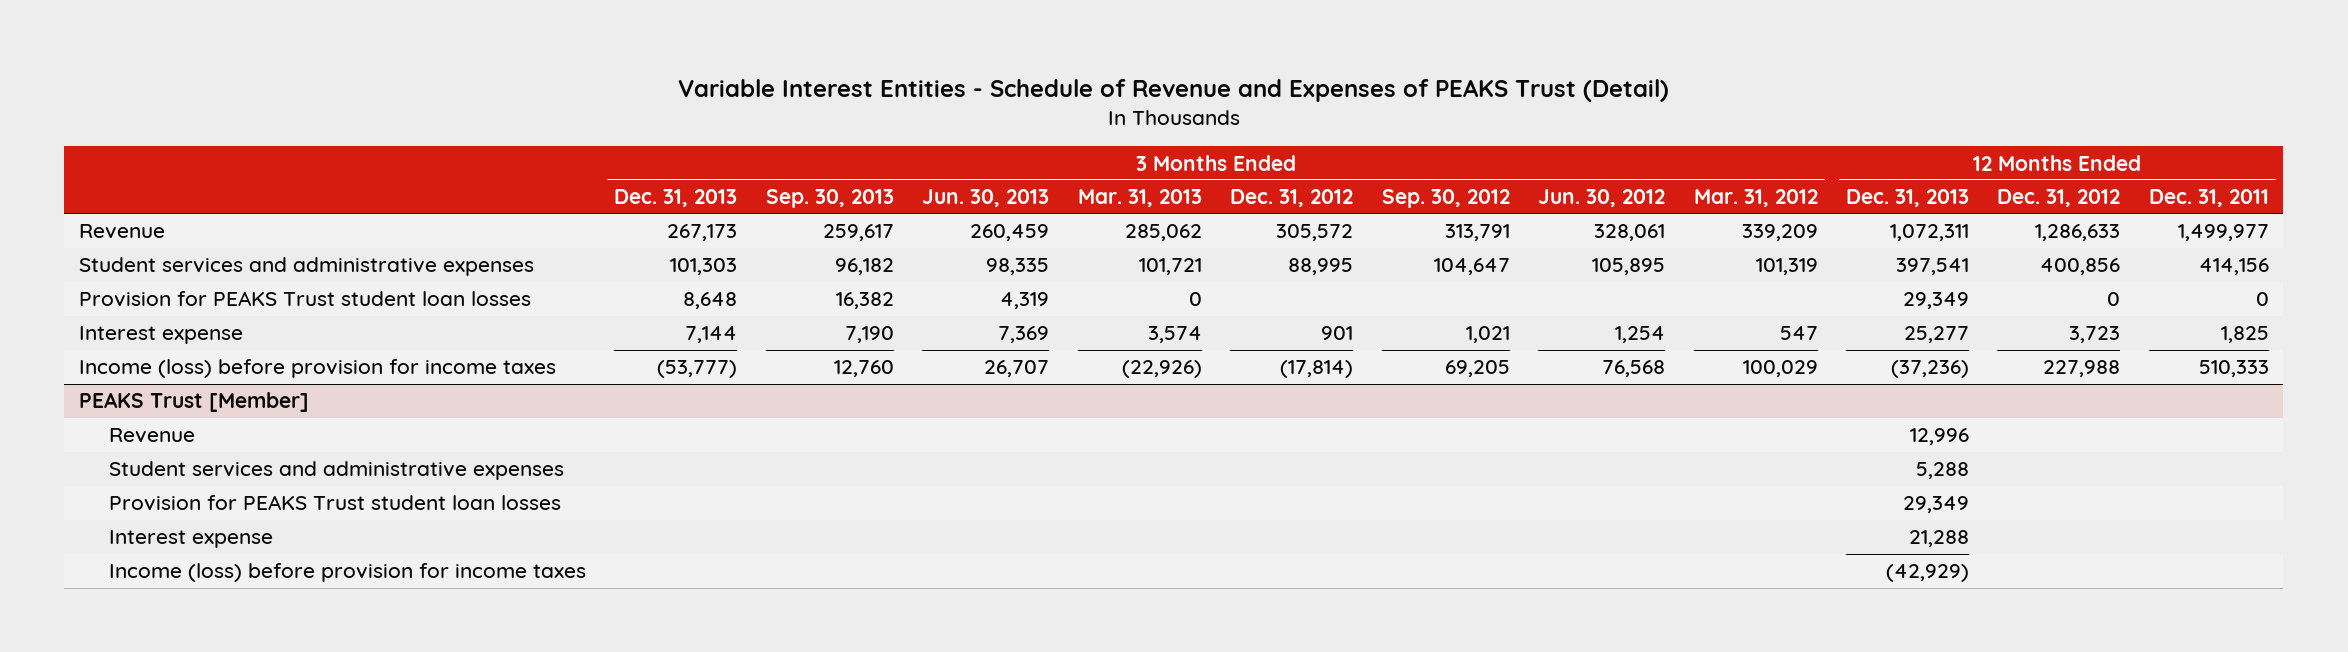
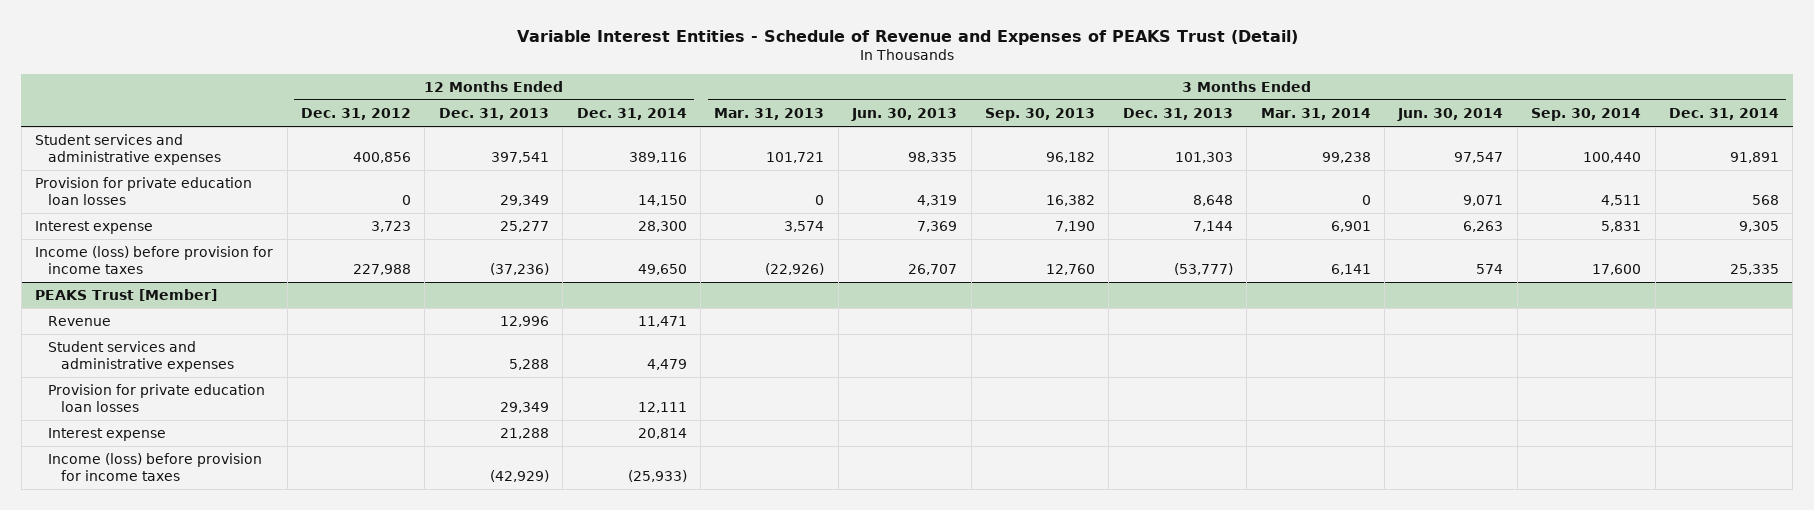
[1230,189,1354,208] Dec. 31, 2012 -> none
[1381,189,1510,209] Sep. 30, 2012 -> none
[1538,189,1666,208] Jun. 30, 2012 -> none
[1693,189,1818,208] Mar. 31, 2012 -> none
[2148,189,2269,208] Dec. 31, 2011 -> none
none -> [576,107,687,120] Dec. 31, 2014
none -> [1260,107,1371,120] Mar. 31, 2014
none -> [1397,107,1504,121] Jun. 30, 2014
none -> [1531,107,1642,121] Sep. 30, 2014
none -> [1668,107,1779,120] Dec. 31, 2014
[78,224,165,240] Revenue -> none
[78,291,531,308] Provision for PEAKS Trust student loan losses -> [35,176,253,206] Provision for private education loan losses
[108,495,561,512] Provision for PEAKS Trust student loan losses -> [48,383,266,413] Provision for private education loan losses

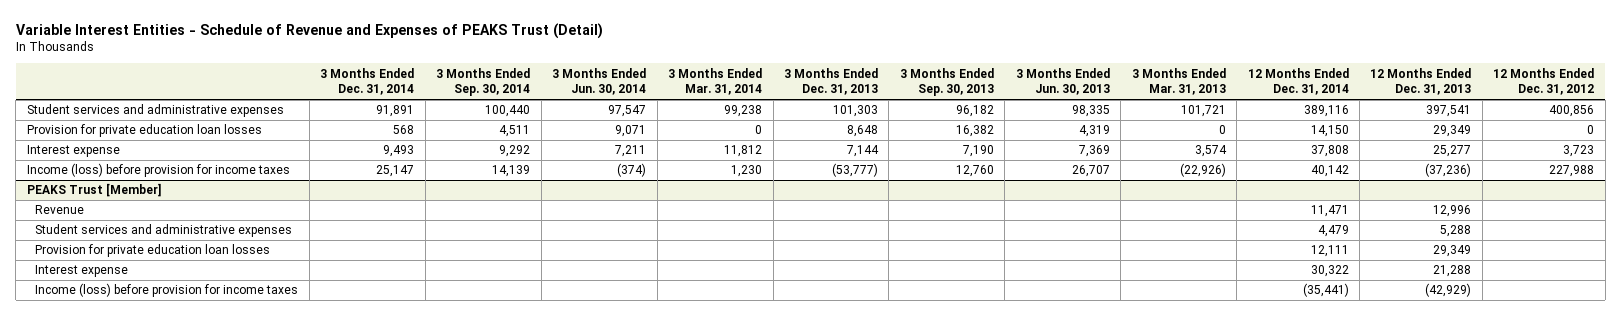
[637,220,687,232] 28,300 -> [1310,145,1349,158] 37,808
[1330,220,1371,232] 6,901 -> [724,145,763,158] 11,812
[1463,220,1504,232] 6,263 -> [615,145,647,158] 7,211
[1601,220,1642,232] 5,831 -> [499,145,531,158] 9,292
[1738,220,1779,232] 9,305 -> [383,145,415,158] 9,493
[637,264,687,276] 49,650 -> [1310,165,1349,178] 40,142
[1330,264,1371,276] 6,141 -> [731,165,763,178] 1,230
[1476,264,1504,275] 574 -> [617,163,647,178] (374)
[1592,264,1642,276] 17,600 -> [492,165,531,178] 14,139
[1729,264,1779,276] 25,335 -> [376,165,415,178] 25,147
[637,427,687,439] 20,814 -> [1310,265,1349,278] 30,322
[627,470,687,483] (25,933) -> [1302,283,1349,298] (35,441)

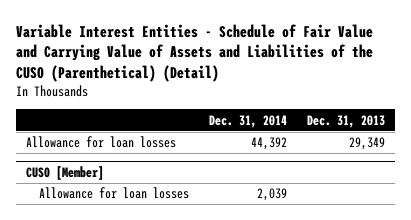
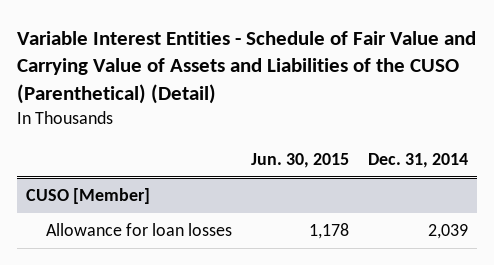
[306,114,385,128] Dec. 31, 2013 -> none
none -> [250,153,349,169] Jun. 30, 2015
[25,136,176,149] Allowance for loan losses -> none

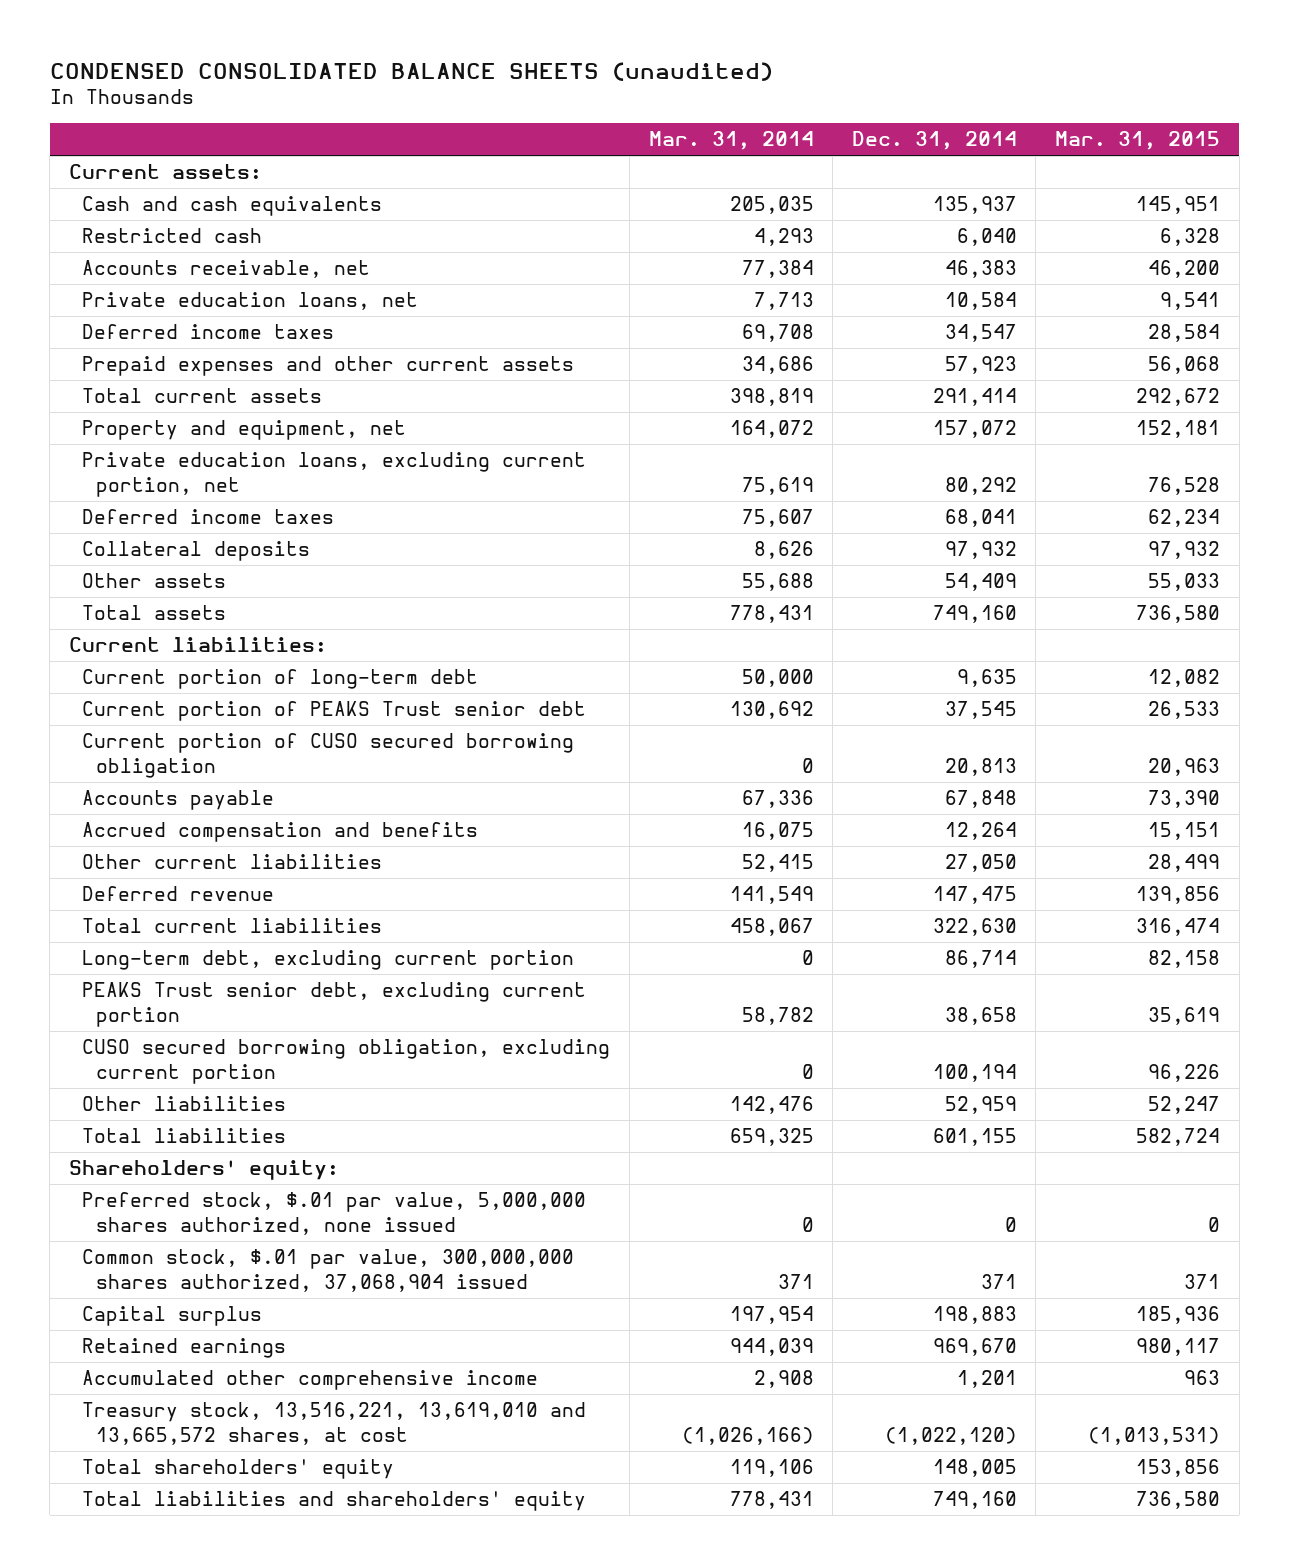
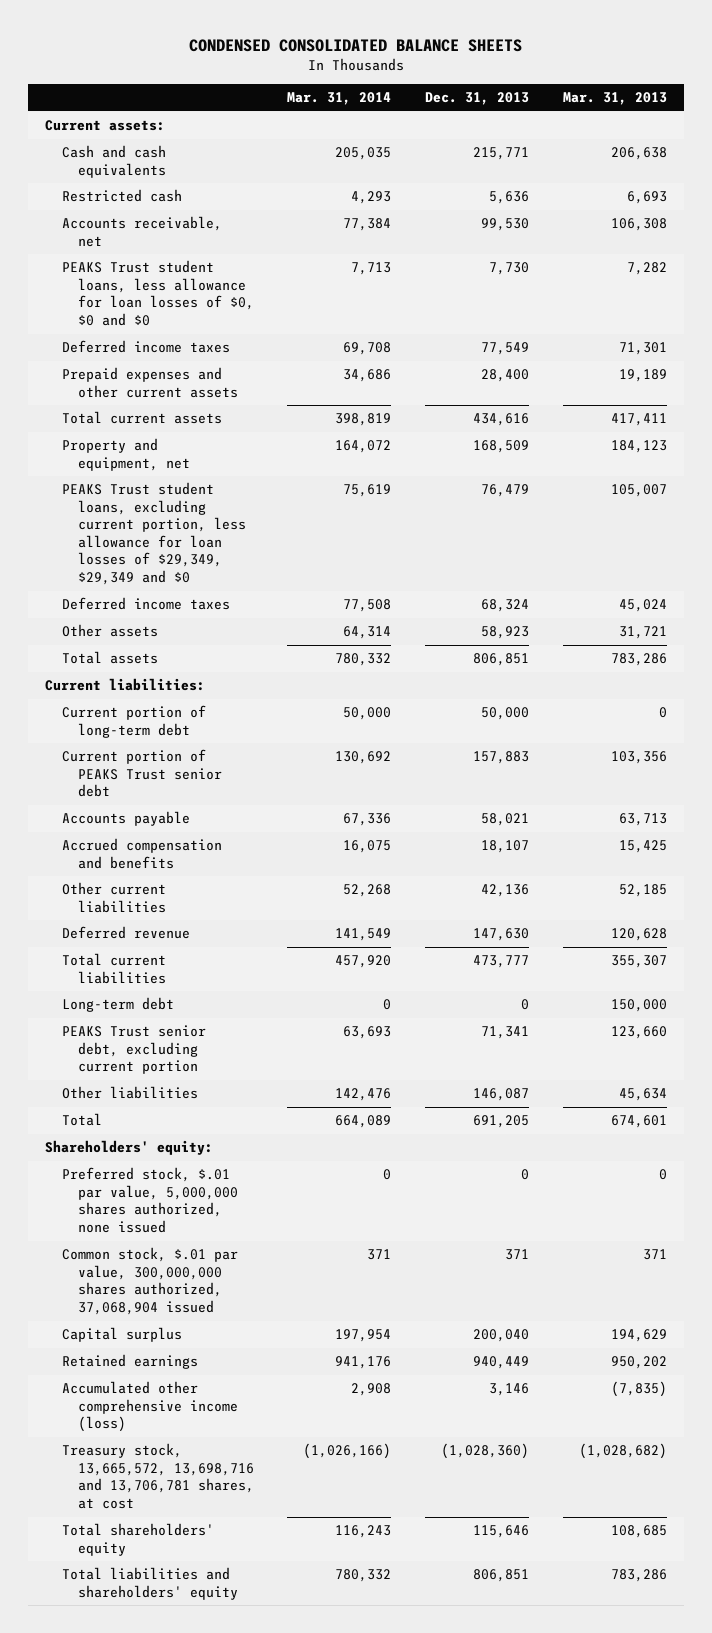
[49,61,773,81] CONDENSED CONSOLIDATED BALANCE SHEETS (unaudited) -> [189,38,523,52] CONDENSED CONSOLIDATED BALANCE SHEETS
[851,131,1017,151] Dec. 31, 2014 -> none
[1054,131,1220,151] Mar. 31, 2015 -> none
none -> [425,92,530,106] Dec. 31, 2013
none -> [562,92,667,106] Mar. 31, 2013
[82,292,419,311] Private education loans, net -> [61,260,254,326] PEAKS Trust student loans, less allowance for loan losses of $0, $0 and $0
[82,541,311,562] Collateral deposits -> none
[82,452,587,497] Private education loans, excluding current portion, net -> [61,482,246,586] PEAKS Trust student loans, excluding current portion, less allowance for loan losses of $29,349, $29,349 and $0
[741,509,814,528] 75,607 -> [343,599,392,613] 77,508
[741,573,814,592] 55,688 -> [343,626,392,640] 64,314
[729,605,814,624] 778,431 -> [335,653,392,667] 780,332
[82,733,575,778] Current portion of CUSO secured borrowing obligation -> none
[741,854,814,873] 52,415 -> [343,884,392,898] 52,268
[82,1039,611,1084] CUSO secured borrowing obligation, excluding current portion -> none
[729,918,814,937] 458,067 -> [335,955,392,969] 457,920
[82,950,575,971] Long-term debt, excluding current portion -> [61,997,174,1013] Long-term debt
[741,1006,814,1025] 58,782 -> [343,1026,392,1040] 63,693
[82,1128,287,1144] Total liabilities -> [61,1113,102,1127] Total
[729,1128,814,1147] 659,325 -> [335,1115,392,1129] 664,089
[729,1338,814,1357] 944,039 -> [335,1356,392,1370] 941,176
[82,1370,539,1391] Accumulated other comprehensive income -> [61,1381,238,1433] Accumulated other comprehensive income (loss)
[82,1402,587,1445] Treasury stock, 13,516,221, 13,619,010 and 13,665,572 shares, at cost -> [61,1443,254,1509] Treasury stock, 13,665,572, 13,698,716 and 13,706,781 shares, at cost
[729,1459,814,1478] 119,106 -> [335,1525,392,1539] 116,243
[729,1491,814,1510] 778,431 -> [335,1569,392,1583] 780,332

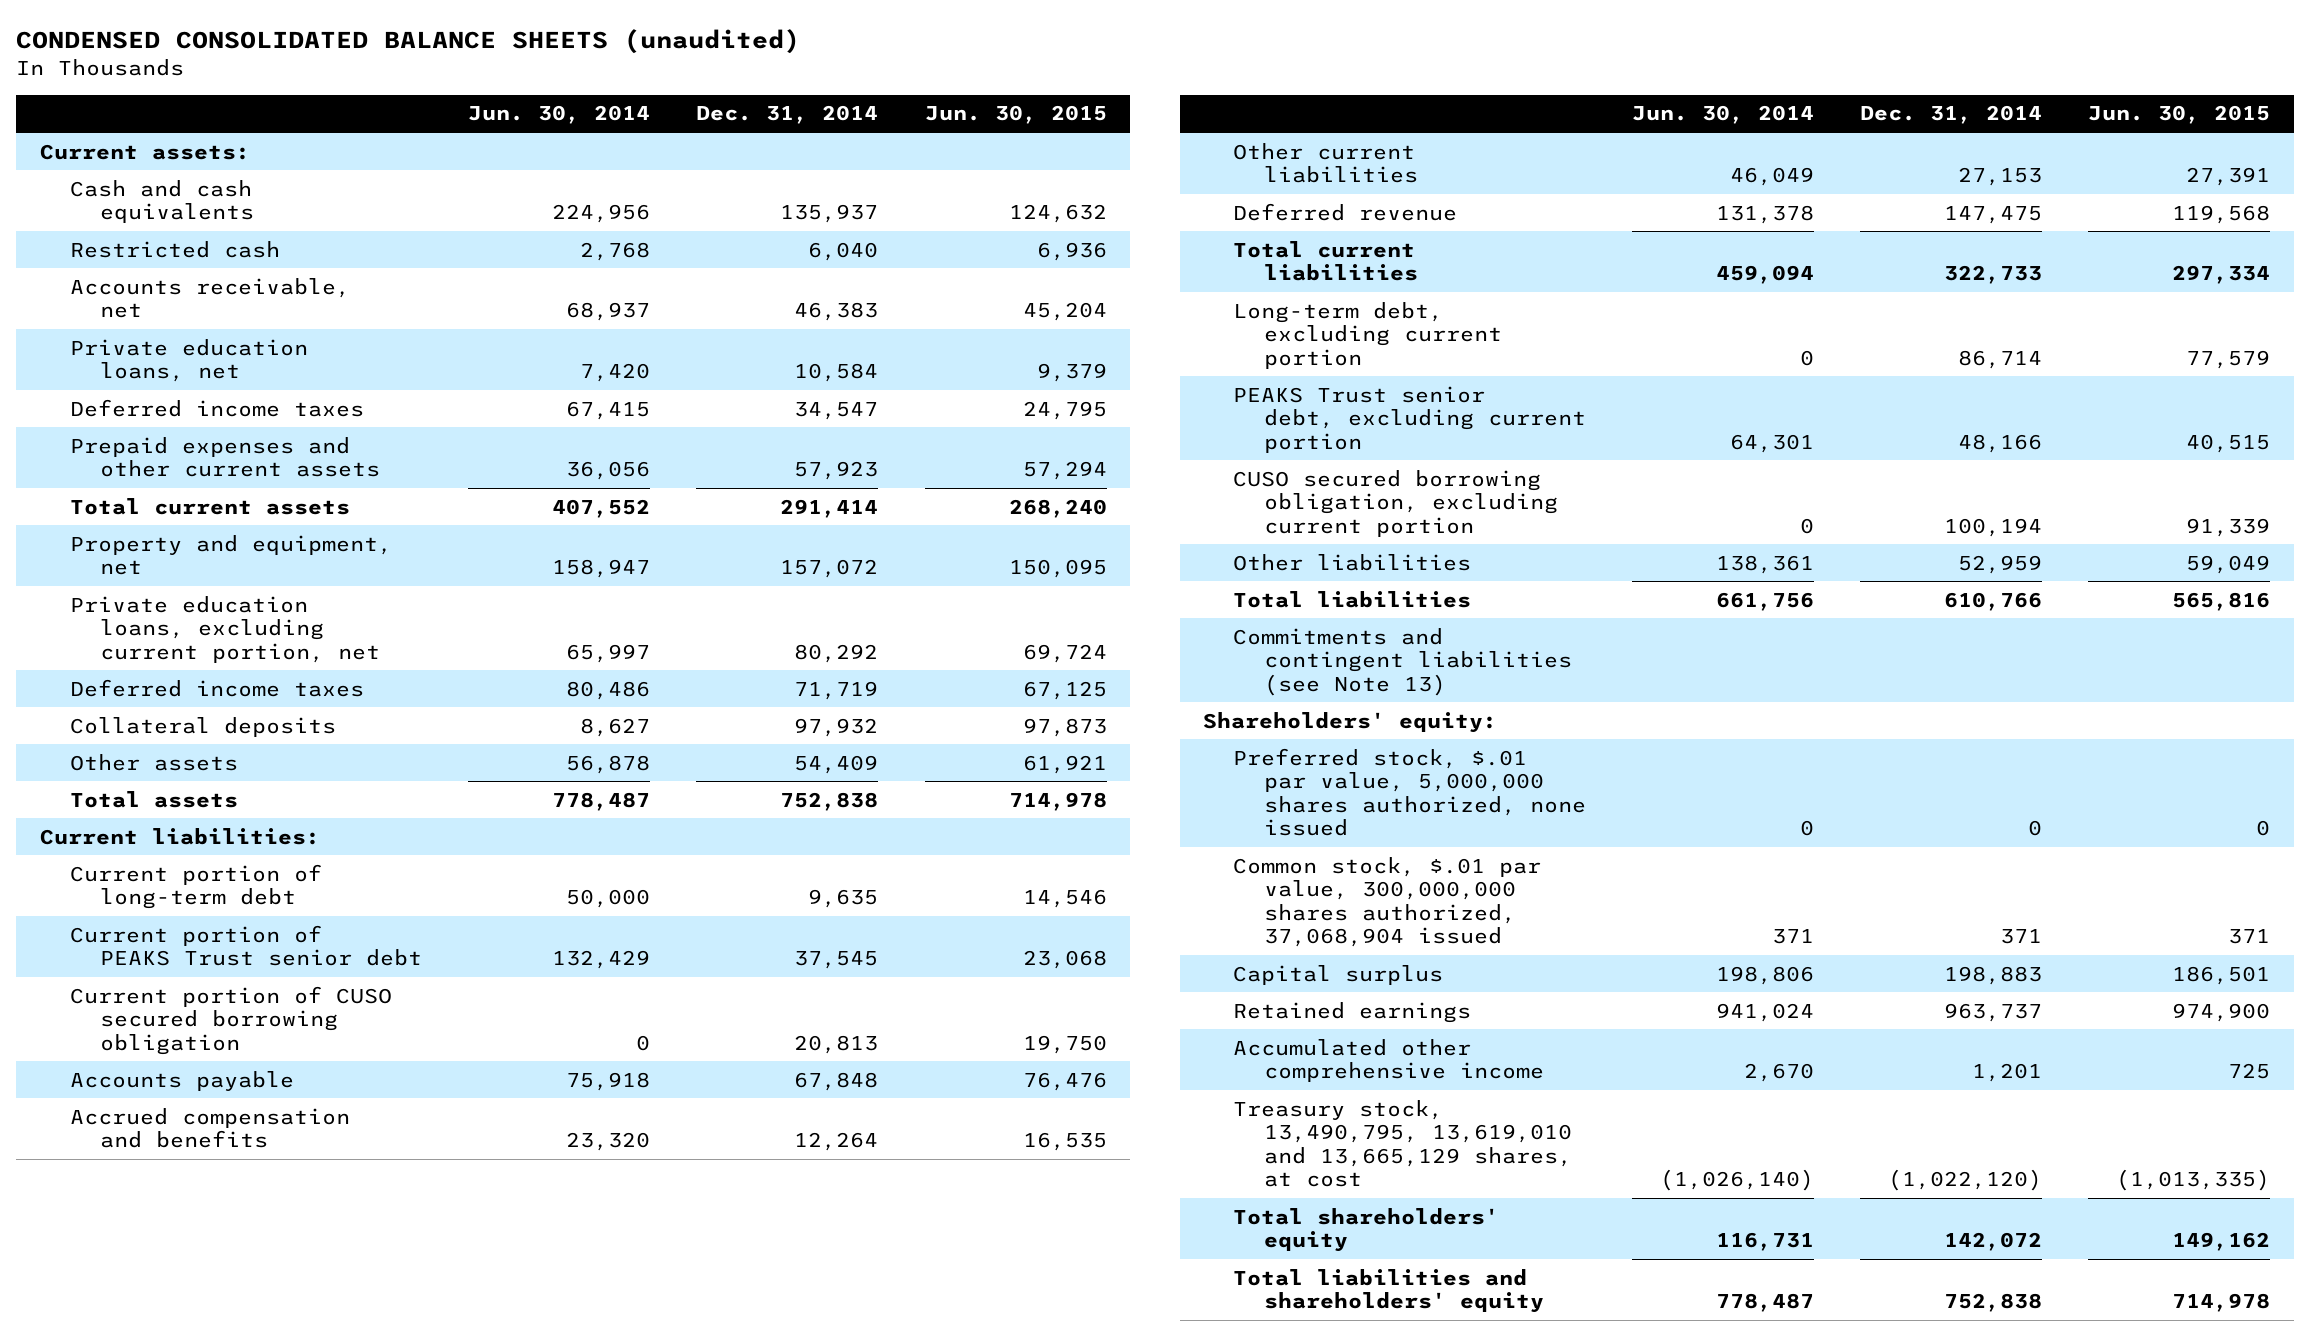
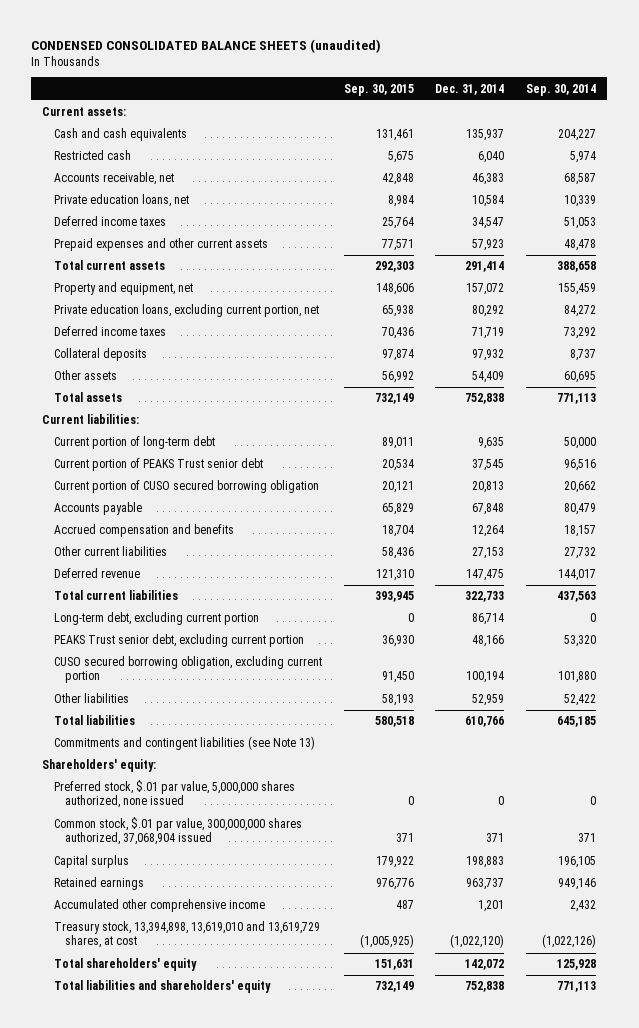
[468,105,651,125] Jun. 30, 2014 -> none
[924,105,1107,125] Jun. 30, 2015 -> none
none -> [343,83,414,96] Sep. 30, 2015
none -> [526,83,597,96] Sep. 30, 2014
[1233,1099,1572,1188] Treasury stock, 13,490,795, 13,619,010 and 13,665,129 shares, at cost -> [53,921,320,949] Treasury stock, 13,394,898, 13,619,010 and 13,619,729 shares, at cost

